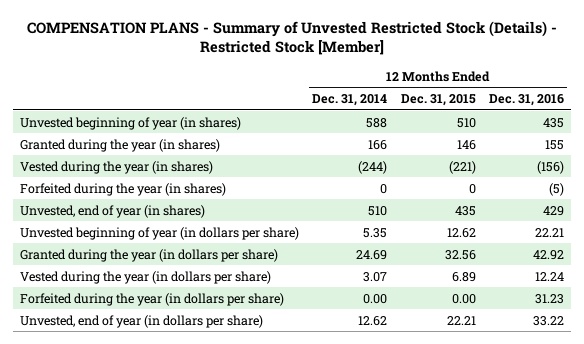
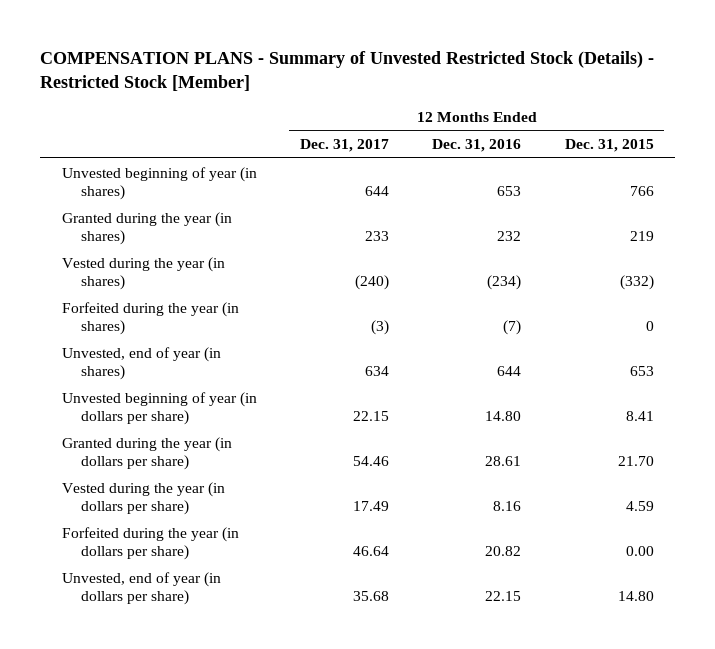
[312,94,388,107] Dec. 31, 2014 -> none
none -> [299,139,389,153] Dec. 31, 2017
[456,117,476,128] 510 -> [629,185,654,196] 766
[542,117,564,128] 435 -> [497,185,522,196] 653
[456,139,476,150] 146 -> [629,230,654,241] 219
[544,139,564,150] 155 -> [497,230,522,241] 232
[448,160,476,174] (221) -> [619,274,654,290] (332)
[536,160,564,174] (156) -> [487,274,522,290] (234)
[548,182,564,196] (5) -> [503,319,522,335] (7)
[454,205,476,216] 435 -> [629,365,654,376] 653
[542,205,564,216] 429 -> [497,365,522,376] 644
[446,227,476,238] 12.62 -> [625,410,654,421] 8.41
[534,227,564,237] 22.21 -> [485,410,522,421] 14.80
[444,249,476,260] 32.56 -> [617,455,654,466] 21.70
[532,249,564,260] 42.92 -> [485,455,522,466] 28.61
[451,271,476,282] 6.89 -> [625,500,654,511] 4.59
[534,271,564,281] 12.24 -> [493,500,522,511] 8.16
[534,293,564,304] 31.23 -> [485,545,522,556] 20.82
[446,315,476,325] 22.21 -> [617,590,654,601] 14.80
[532,315,564,326] 33.22 -> [485,590,522,601] 22.15

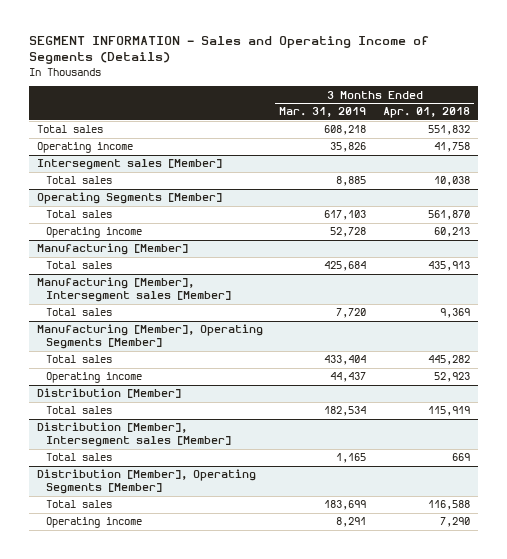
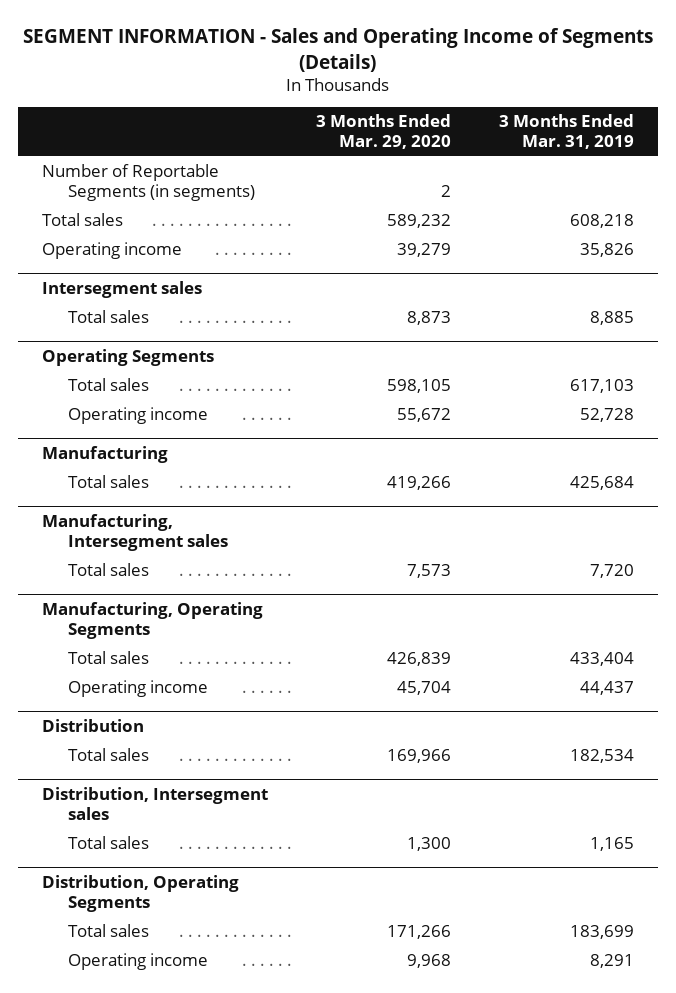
[382,107,470,119] Apr. 01, 2018 -> none
none -> [315,114,451,149] 3 Months Ended Mar. 29, 2020
none -> [42,164,255,201] Number of Reportable Segments (in segments)
[36,159,222,171] Intersegment sales [Member] -> [42,281,203,299] Intersegment sales
[36,192,222,205] Operating Segments [Member] -> [42,349,215,367] Operating Segments
[36,243,188,256] Manufacturing [Member] -> [42,446,169,464] Manufacturing
[36,277,232,303] Manufacturing [Member], Intersegment sales [Member] -> [42,514,228,551] Manufacturing, Intersegment sales
[36,324,263,350] Manufacturing [Member], Operating Segments [Member] -> [42,602,264,639] Manufacturing, Operating Segments
[36,388,181,399] Distribution [Member] -> [42,719,145,733] Distribution
[36,422,232,448] Distribution [Member], Intersegment sales [Member] -> [42,787,269,820] Distribution, Intersegment sales
[36,469,256,495] Distribution [Member], Operating Segments [Member] -> [42,875,240,912] Distribution, Operating Segments

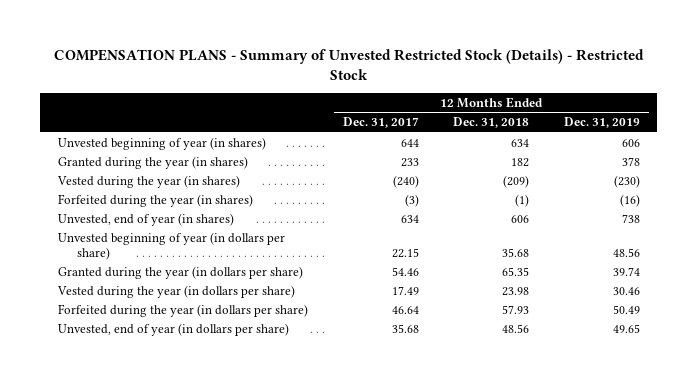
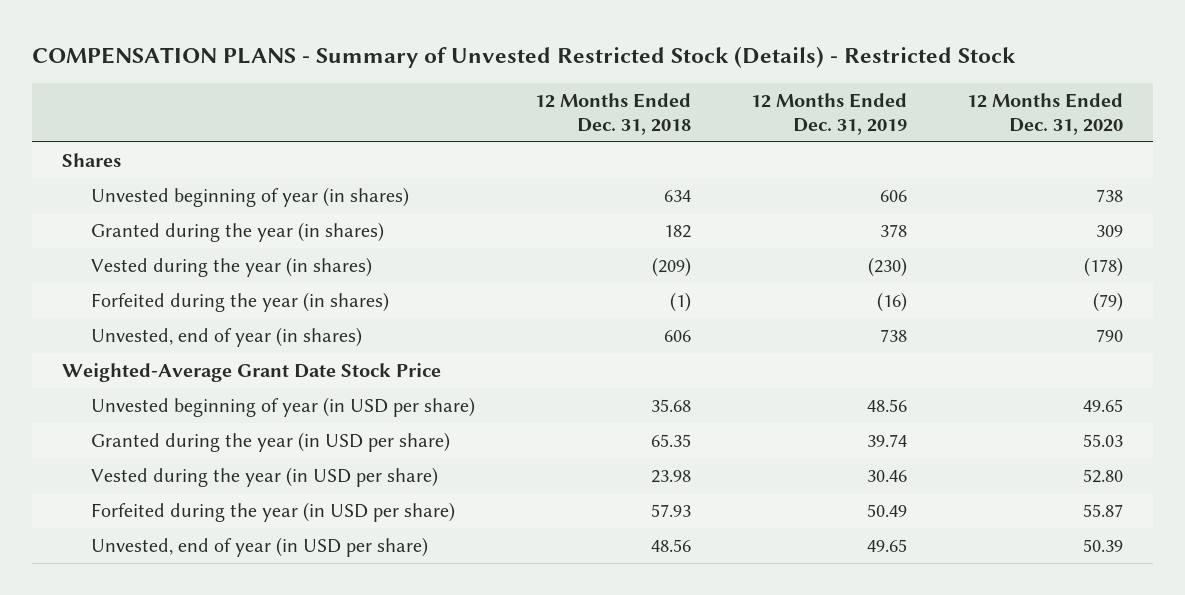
[342,117,419,129] Dec. 31, 2017 -> none
none -> [967,92,1124,136] 12 Months Ended Dec. 31, 2020
none -> [61,152,121,167] Shares
none -> [61,362,441,382] Weighted-Average Grant Date Stock Price
[57,231,285,260] Unvested beginning of year (in dollars per share) -> [91,396,476,417] Unvested beginning of year (in USD per share)
[57,265,303,279] Granted during the year (in dollars per share) -> [91,431,451,452] Granted during the year (in USD per share)
[56,284,295,298] Vested during the year (in dollars per share) -> [91,466,439,487] Vested during the year (in USD per share)
[57,303,308,317] Forfeited during the year (in dollars per share) -> [91,501,456,522] Forfeited during the year (in USD per share)
[57,322,289,336] Unvested, end of year (in dollars per share) -> [91,536,429,557] Unvested, end of year (in USD per share)

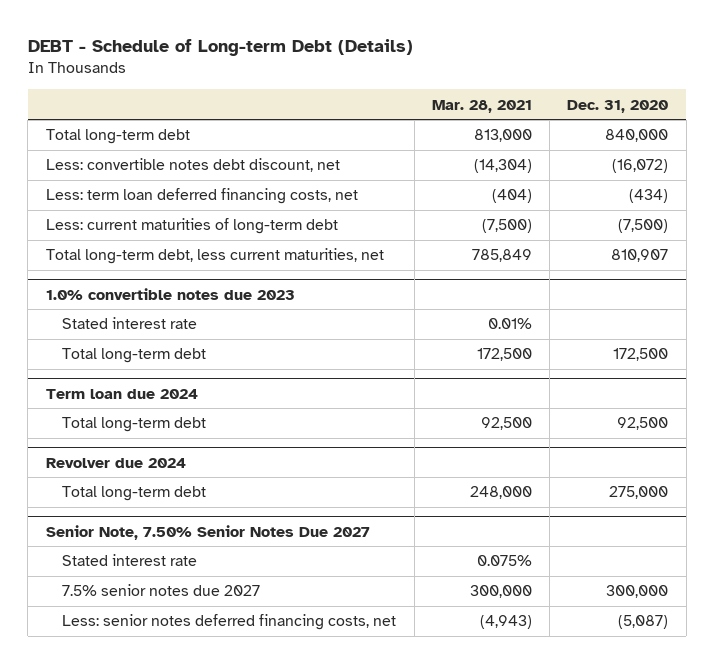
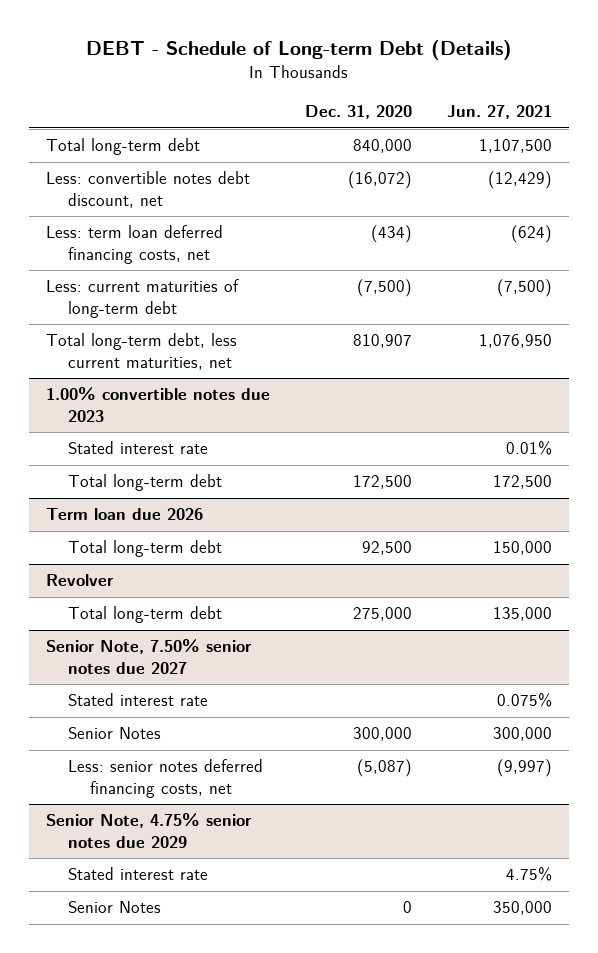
[431,99,532,113] Mar. 28, 2021 -> none
none -> [446,105,552,120] Jun. 27, 2021
[45,287,295,300] 1.0% convertible notes due 2023 -> [46,387,271,422] 1.00% convertible notes due 2023
[45,388,198,399] Term loan due 2024 -> [46,508,204,521] Term loan due 2026
[45,457,186,468] Revolver due 2024 -> [46,574,115,587] Revolver
[45,524,370,540] Senior Note, 7.50% Senior Notes Due 2027 -> [46,639,253,674] Senior Note, 7.50% senior notes due 2027
[62,584,261,597] 7.5% senior notes due 2027 -> [68,727,162,740] Senior Notes
none -> [46,813,253,848] Senior Note, 4.75% senior notes due 2029
none -> [68,867,209,881] Stated interest rate
none -> [68,901,162,914] Senior Notes

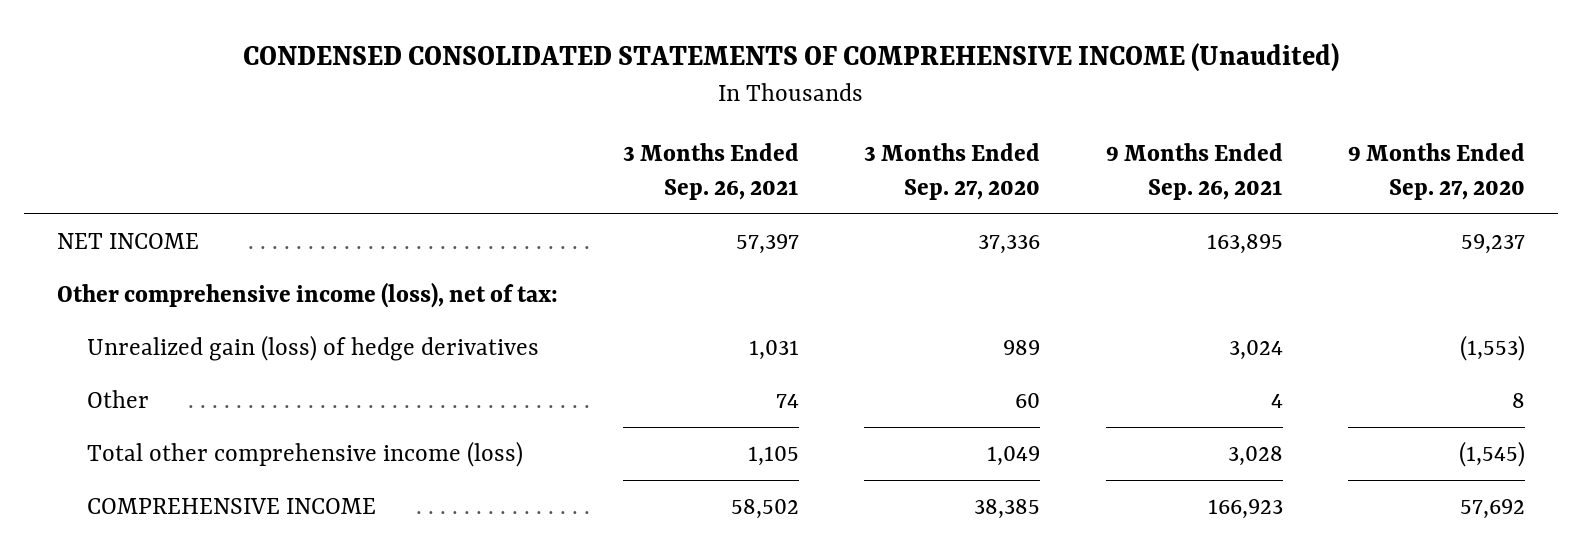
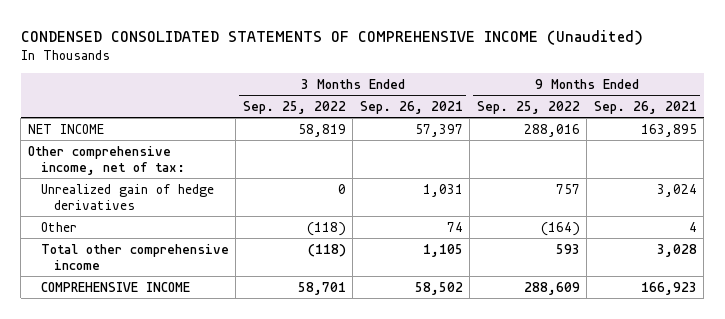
[864,142,1041,200] 3 Months Ended Sep. 27, 2020 -> none
[1347,142,1525,200] 9 Months Ended Sep. 27, 2020 -> none
none -> [242,100,346,114] Sep. 25, 2022
none -> [476,100,580,114] Sep. 25, 2022
[56,282,558,309] Other comprehensive income (loss), net of tax: -> [27,145,185,175] Other comprehensive income, net of tax:
[87,335,540,362] Unrealized gain (loss) of hedge derivatives -> [40,183,214,210] Unrealized gain of hedge derivatives
[87,441,524,468] Total other comprehensive income (loss) -> [40,243,229,270] Total other comprehensive income

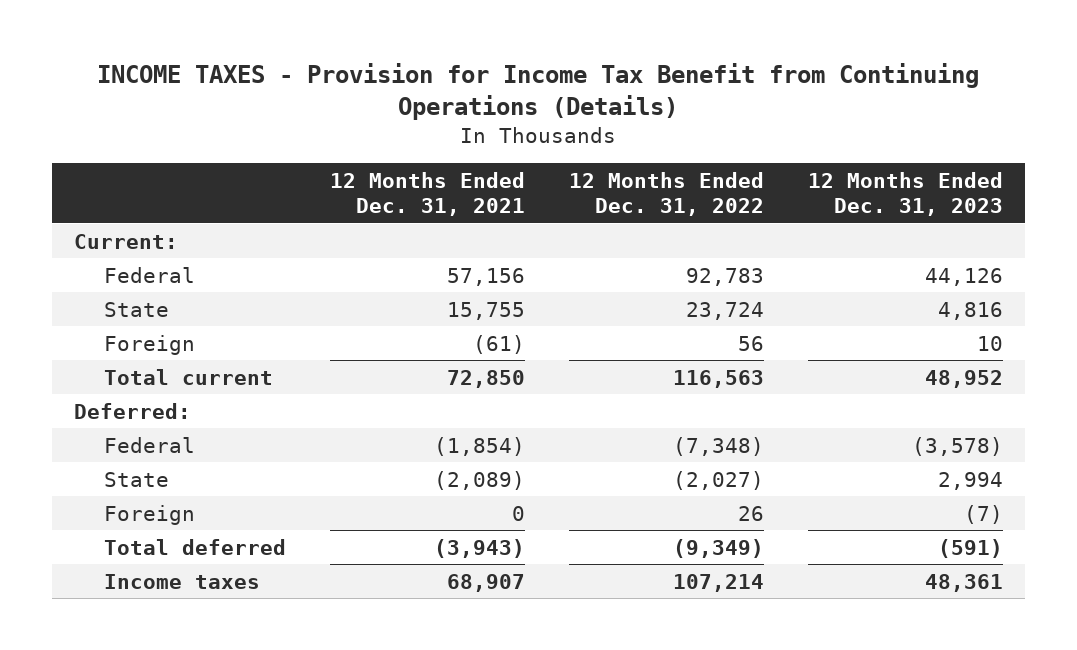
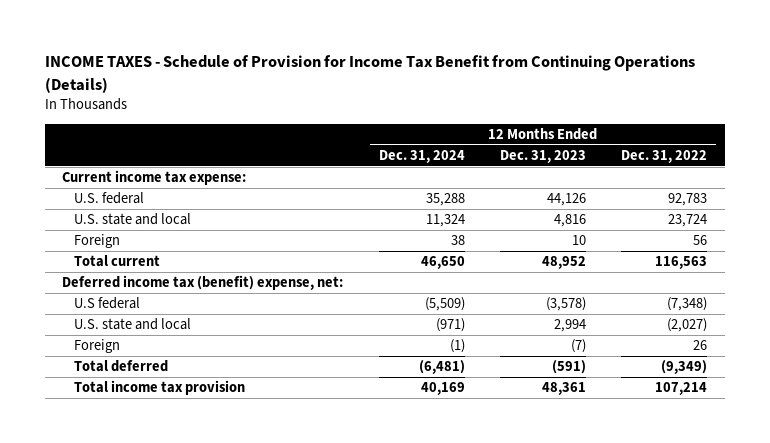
[97,63,980,121] INCOME TAXES - Provision for Income Tax Benefit from Continuing Operations (Details) -> [44,55,695,93] INCOME TAXES - Schedule of Provision for Income Tax Benefit from Continuing Operations (Details)
[329,172,525,216] 12 Months Ended Dec. 31, 2021 -> none
none -> [378,150,465,164] Dec. 31, 2024
[73,233,178,249] Current: -> [62,170,247,186] Current income tax expense:
[103,266,195,283] Federal -> [73,192,144,205] U.S. federal
[103,301,169,317] State -> [73,213,191,226] U.S. state and local
[73,402,191,419] Deferred: -> [62,275,344,291] Deferred income tax (benefit) expense, net:
[103,436,195,453] Federal -> [73,297,140,310] U.S federal
[103,471,169,487] State -> [73,318,191,331] U.S. state and local
[103,573,260,589] Income taxes -> [73,380,245,396] Total income tax provision

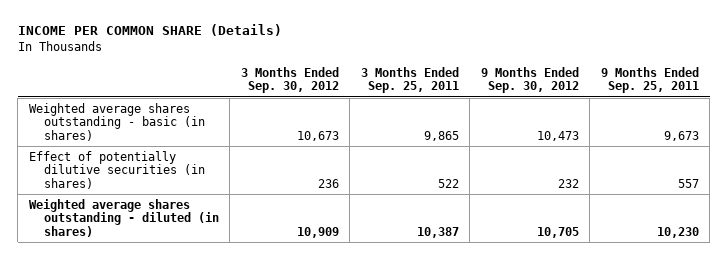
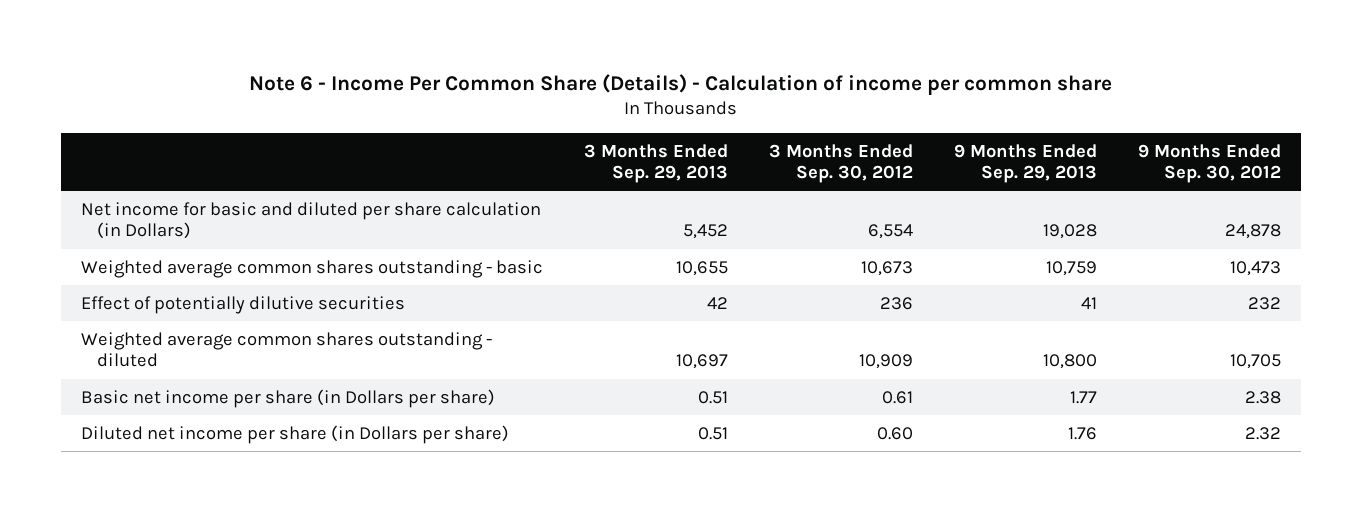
[17,24,282,37] INCOME PER COMMON SHARE (Details) -> [249,73,1113,95] Note 6 - Income Per Common Share (Details) - Calculation of income per common share
[360,66,459,94] 3 Months Ended Sep. 25, 2011 -> none
[600,66,699,94] 9 Months Ended Sep. 25, 2011 -> none
none -> [584,143,729,184] 3 Months Ended Sep. 29, 2013
none -> [953,143,1097,184] 9 Months Ended Sep. 29, 2013
none -> [81,201,542,240] Net income for basic and diluted per share calculation (in Dollars)
[28,102,205,142] Weighted average shares outstanding - basic (in shares) -> [81,259,544,278] Weighted average common shares outstanding - basic
[28,150,205,190] Effect of potentially dilutive securities (in shares) -> [81,295,406,314] Effect of potentially dilutive securities
[28,198,219,238] Weighted average shares outstanding - diluted (in shares) -> [81,331,493,368] Weighted average common shares outstanding - diluted
none -> [81,388,496,408] Basic net income per share (in Dollars per share)
none -> [81,424,510,444] Diluted net income per share (in Dollars per share)

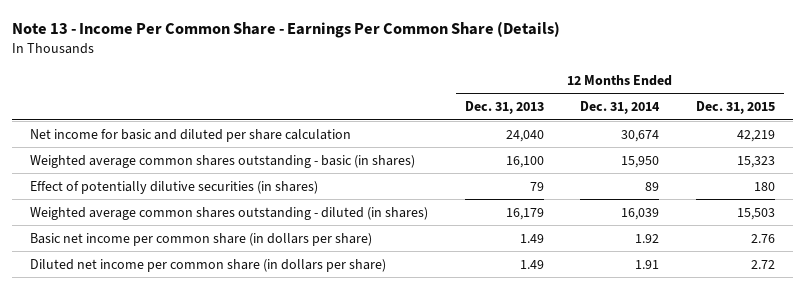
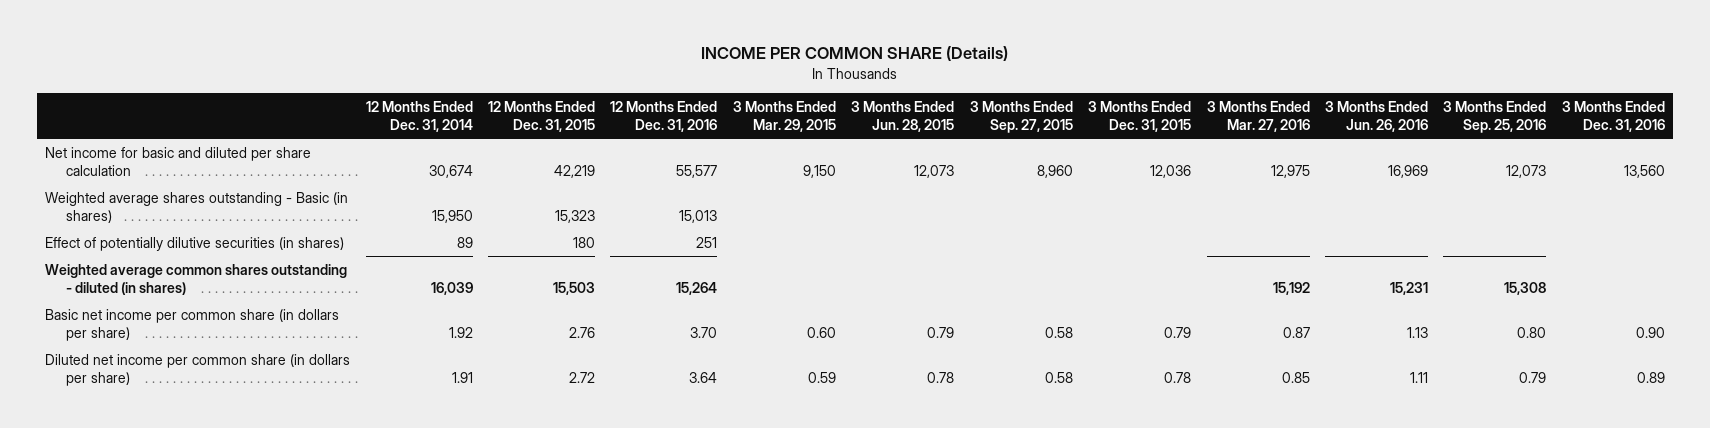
[12,21,561,39] Note 13 - Income Per Common Share - Earnings Per Common Share (Details) -> [701,46,1009,62] INCOME PER COMMON SHARE (Details)
[464,101,544,115] Dec. 31, 2013 -> none
none -> [610,100,718,132] 12 Months Ended Dec. 31, 2016
none -> [732,100,836,132] 3 Months Ended Mar. 29, 2015
none -> [851,100,955,132] 3 Months Ended Jun. 28, 2015
none -> [969,100,1073,133] 3 Months Ended Sep. 27, 2015
none -> [1088,100,1192,132] 3 Months Ended Dec. 31, 2015
none -> [1206,100,1310,132] 3 Months Ended Mar. 27, 2016
none -> [1324,100,1428,132] 3 Months Ended Jun. 26, 2016
none -> [1443,100,1547,133] 3 Months Ended Sep. 25, 2016
none -> [1561,100,1665,132] 3 Months Ended Dec. 31, 2016
[30,154,416,168] Weighted average common shares outstanding - basic (in shares) -> [45,191,349,223] Weighted average shares outstanding - Basic (in shares)

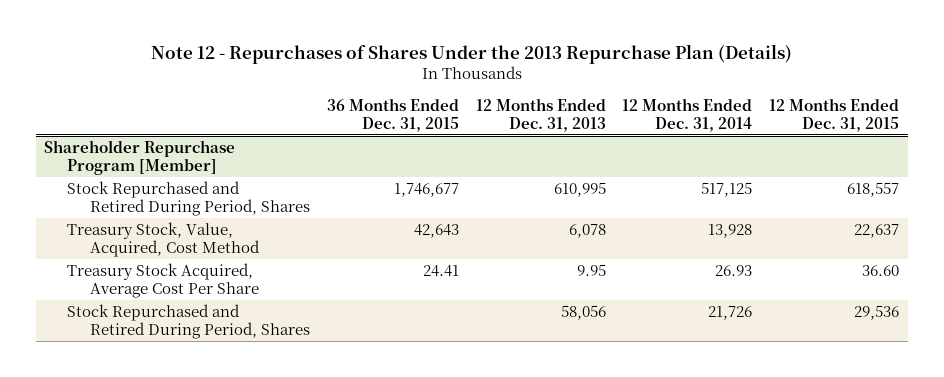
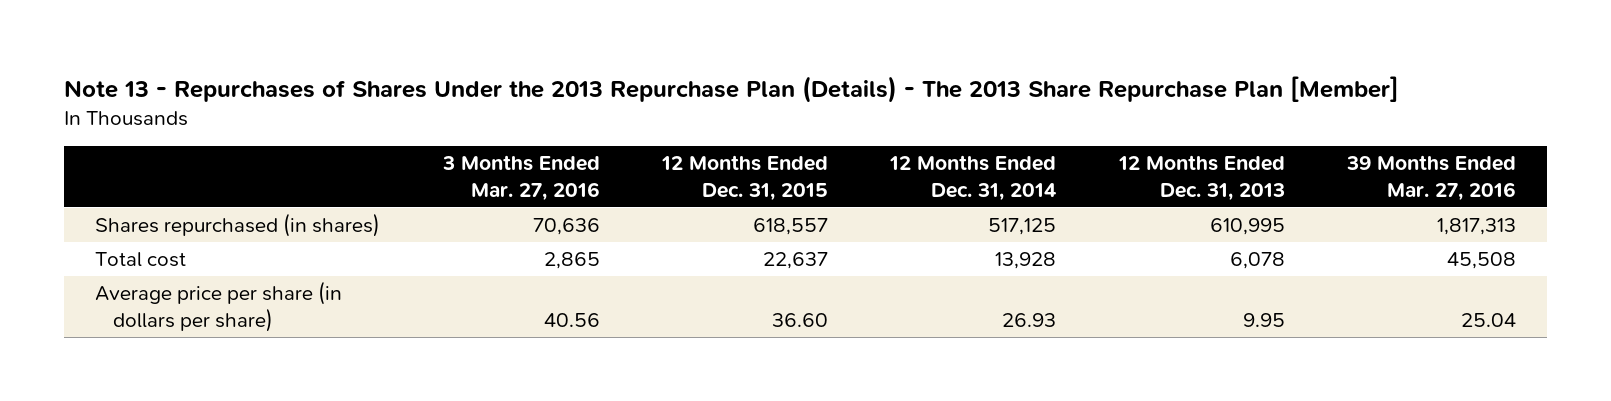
[150,43,792,64] Note 12 - Repurchases of Shares Under the 2013 Repurchase Plan (Details) -> [63,75,1399,103] Note 13 - Repurchases of Shares Under the 2013 Repurchase Plan (Details) - The 2013 Share Repurchase Plan [Member]
[326,97,459,132] 36 Months Ended Dec. 31, 2015 -> none
none -> [441,154,600,201] 3 Months Ended Mar. 27, 2016
none -> [1346,154,1517,201] 39 Months Ended Mar. 27, 2016
[44,139,236,175] Shareholder Repurchase Program [Member] -> none
[67,303,310,339] Stock Repurchased and Retired During Period, Shares -> none
[67,180,310,216] Stock Repurchased and Retired During Period, Shares -> [95,212,381,237] Shares repurchased (in shares)
[67,221,260,257] Treasury Stock, Value, Acquired, Cost Method -> [95,251,187,267] Total cost
[67,262,259,298] Treasury Stock Acquired, Average Cost Per Share -> [95,280,343,332] Average price per share (in dollars per share)

